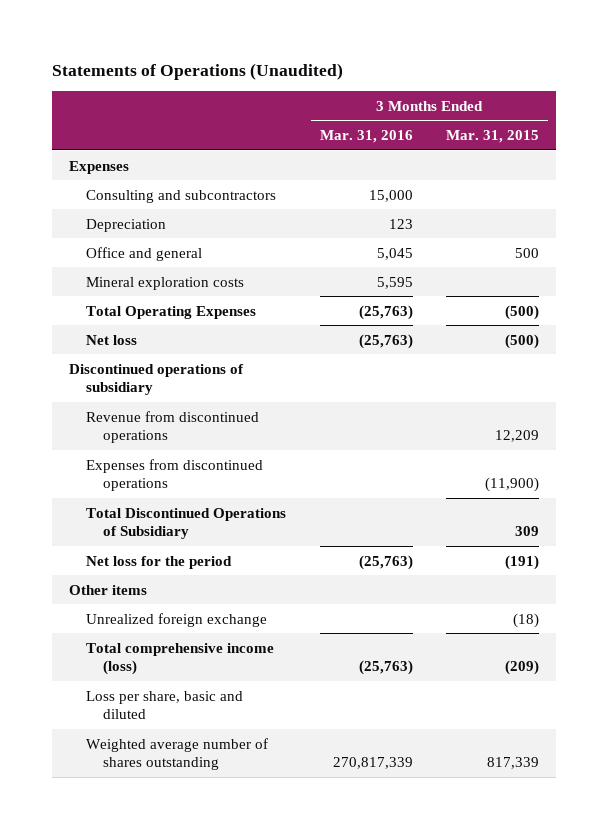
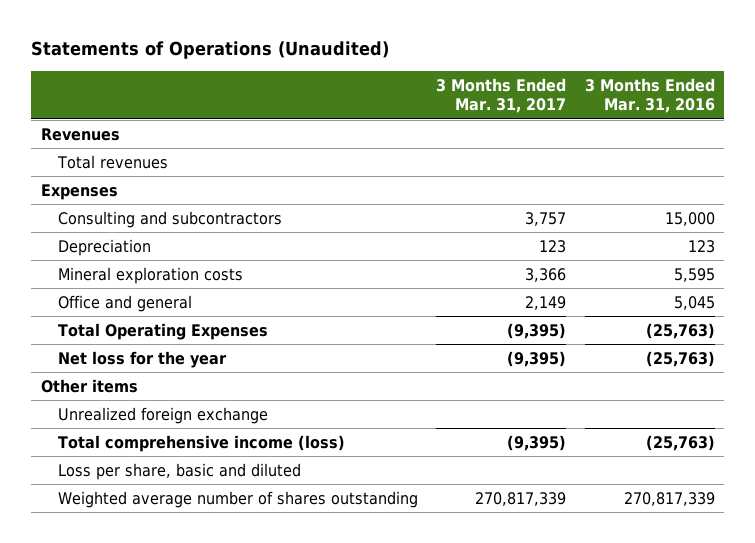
[446,130,540,144] Mar. 31, 2015 -> none
none -> [436,77,567,114] 3 Months Ended Mar. 31, 2017
none -> [40,127,120,141] Revenues
none -> [56,154,168,169] Total revenues
[86,246,203,261] Office and general -> [57,294,192,312] Office and general
[86,334,138,345] Net loss -> none
[68,363,244,396] Discontinued operations of subsidiary -> none
[86,410,260,444] Revenue from discontinued operations -> none
[86,458,264,492] Expenses from discontinued operations -> none
[86,507,287,540] Total Discontinued Operations of Subsidiary -> none
[86,555,233,569] Net loss for the period -> [57,350,227,368] Net loss for the year

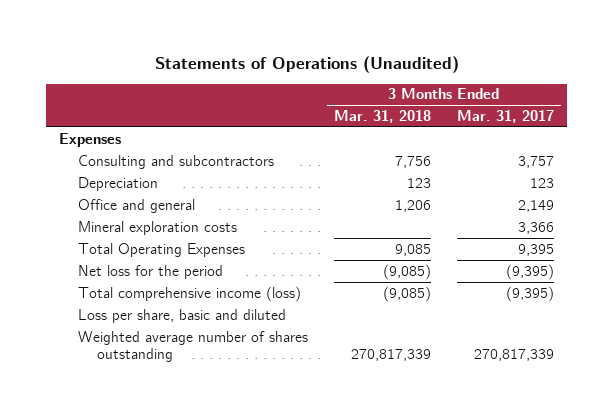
[584,77,715,114] 3 Months Ended Mar. 31, 2016 -> none
none -> [334,110,432,124] Mar. 31, 2018
[40,127,120,141] Revenues -> none
[56,154,168,169] Total revenues -> none
[40,378,138,393] Other items -> none
[57,406,268,424] Unrealized foreign exchange -> none
[57,266,243,284] Mineral exploration costs -> [77,220,237,235] Mineral exploration costs
[507,322,567,339] (9,395) -> [518,243,555,256] 9,395
[57,350,227,368] Net loss for the year -> [77,264,223,279] Net loss for the period

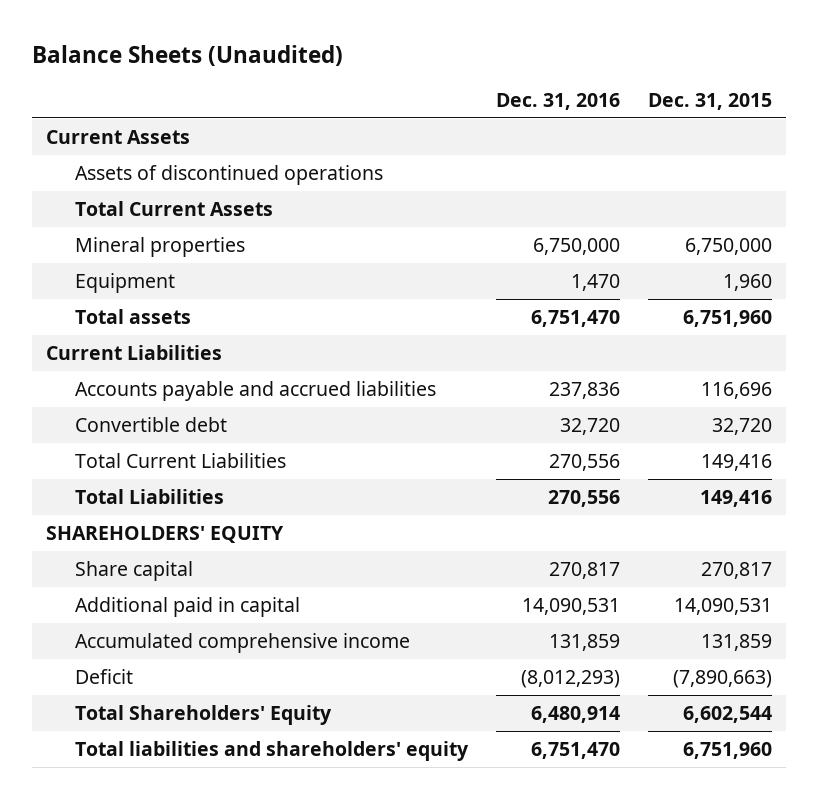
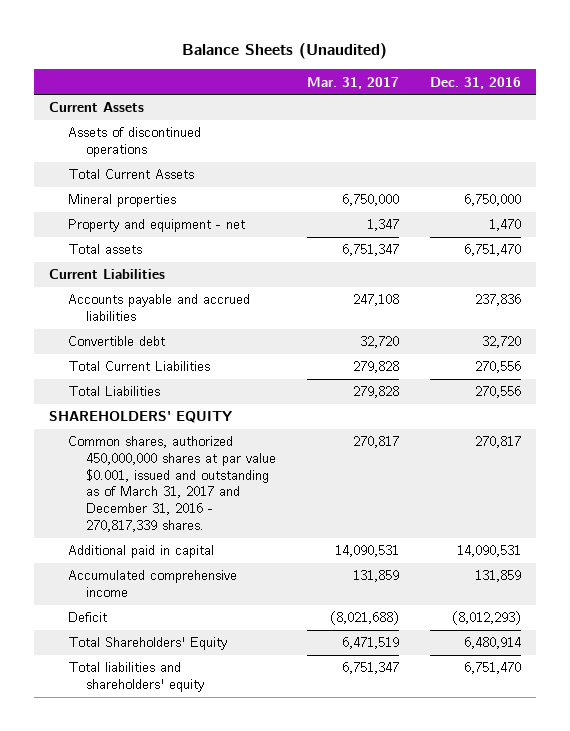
[648,92,773,110] Dec. 31, 2015 -> none
none -> [307,76,400,89] Mar. 31, 2017
[75,273,176,294] Equipment -> [67,219,245,233] Property and equipment - net
[75,561,194,582] Share capital -> [67,436,277,532] Common shares, authorized 450,000,000 shares at par value $0.001, issued and outstanding as of March 31, 2017 and December 31, 2016 - 270,817,339 shares.

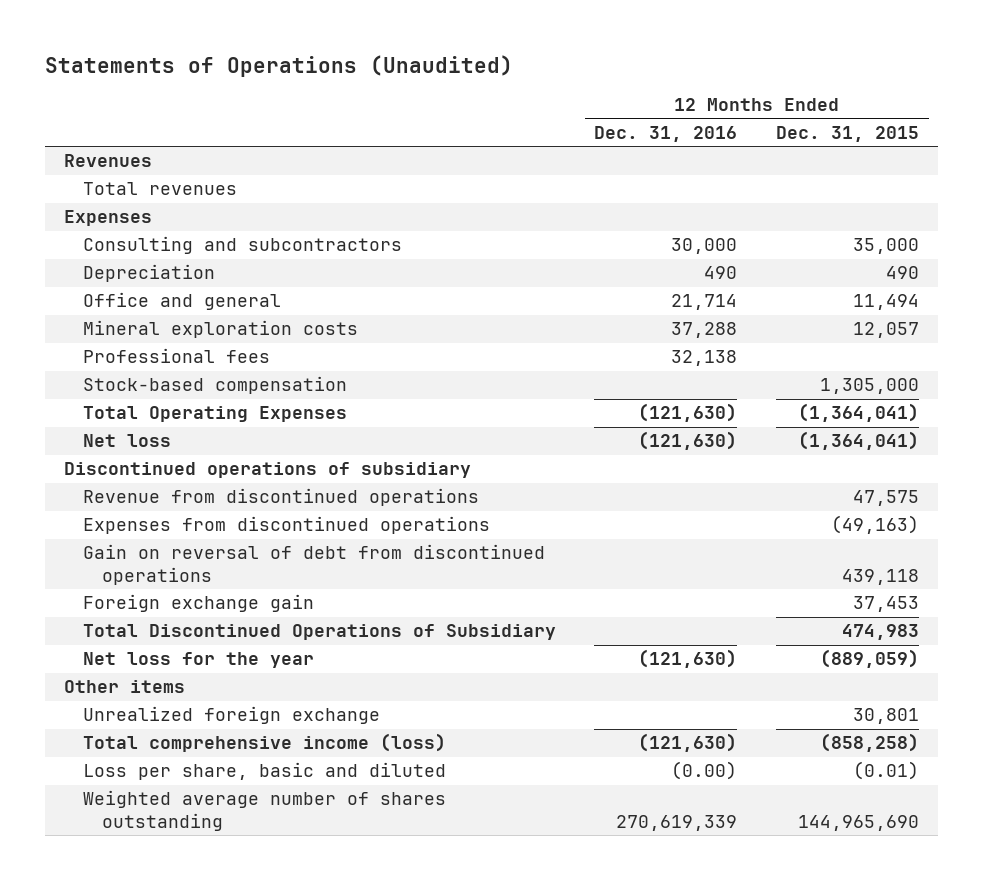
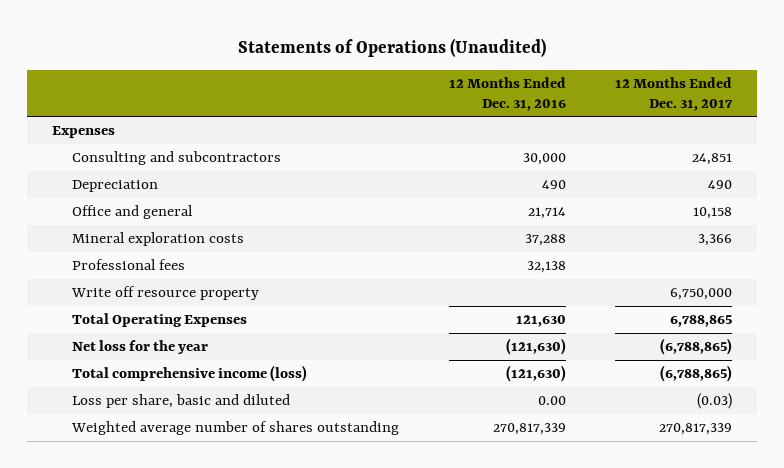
[775,125,919,142] Dec. 31, 2015 -> none
none -> [615,77,734,111] 12 Months Ended Dec. 31, 2017
[63,154,152,168] Revenues -> none
[82,182,237,196] Total revenues -> none
[82,376,347,395] Stock-based compensation -> none
[82,434,171,448] Net loss -> none
[63,462,471,479] Discontinued operations of subsidiary -> none
[82,488,479,507] Revenue from discontinued operations -> none
[82,516,490,535] Expenses from discontinued operations -> none
[82,544,545,585] Gain on reversal of debt from discontinued operations -> none
[82,594,314,613] Foreign exchange gain -> none
[82,624,556,641] Total Discontinued Operations of Subsidiary -> none
none -> [71,286,260,301] Write off resource property
[638,403,738,423] (121,630) -> [515,315,566,328] 121,630
[63,680,185,694] Other items -> none
[82,706,380,725] Unrealized foreign exchange -> none
[671,761,738,781] (0.00) -> [537,396,566,406] 0.00
[616,814,738,831] 270,619,339 -> [492,423,566,436] 270,817,339

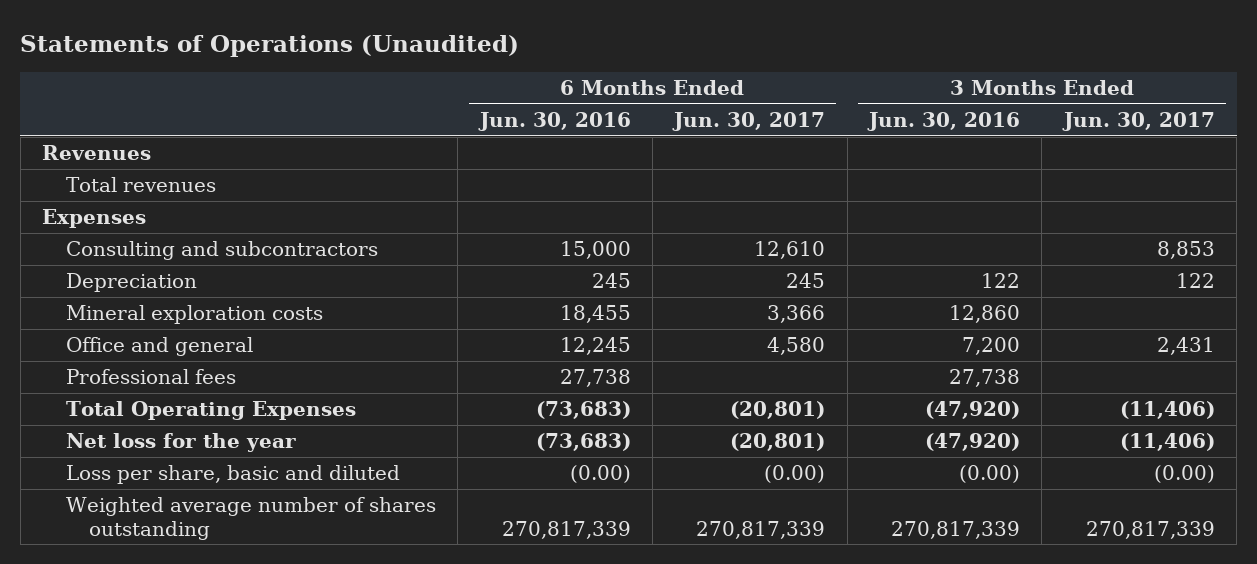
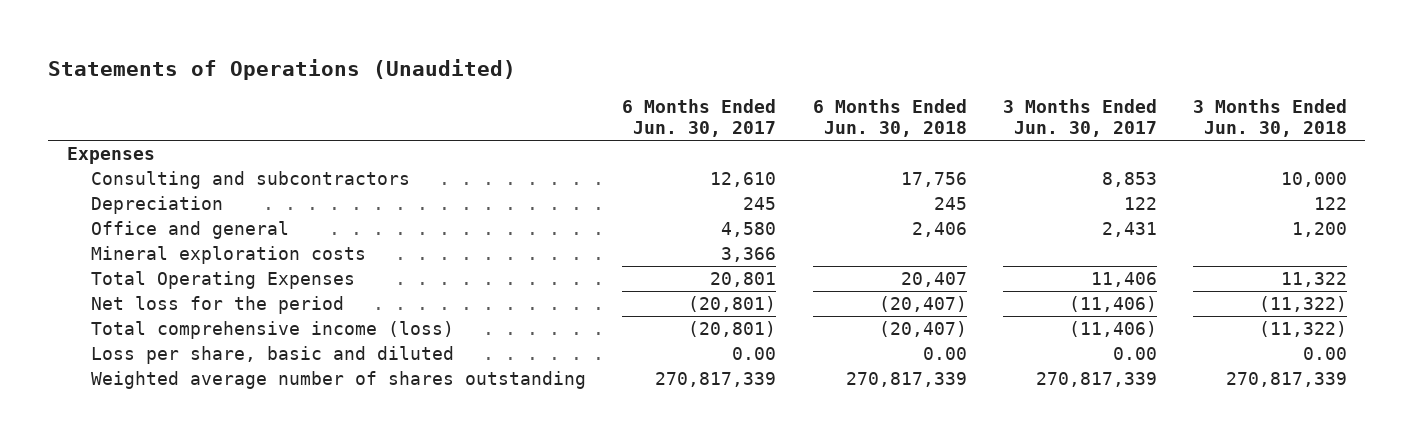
[477,112,631,132] Jun. 30, 2016 -> none
[867,112,1021,132] Jun. 30, 2016 -> none
none -> [812,99,967,138] 6 Months Ended Jun. 30, 2018
none -> [1193,99,1348,138] 3 Months Ended Jun. 30, 2018
[42,145,152,161] Revenues -> none
[65,177,216,193] Total revenues -> none
[65,369,236,385] Professional fees -> none
[65,305,323,325] Mineral exploration costs -> [91,246,367,265] Mineral exploration costs
[730,401,826,420] (20,801) -> [710,272,777,288] 20,801
[1119,401,1215,420] (11,406) -> [1090,272,1157,288] 11,406
[65,433,296,453] Net loss for the year -> [91,296,345,315] Net loss for the period
none -> [91,321,455,340] Total comprehensive income (loss)
[764,465,826,484] (0.00) -> [732,347,777,361] 0.00
[1153,465,1215,484] (0.00) -> [1112,347,1157,361] 0.00

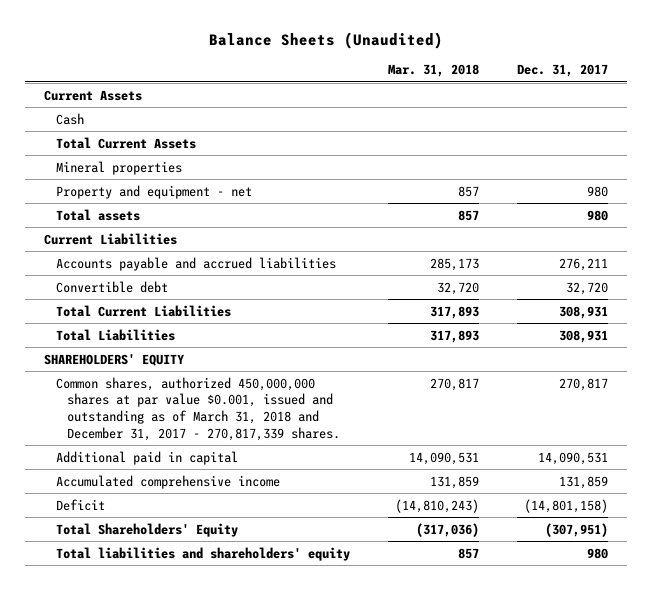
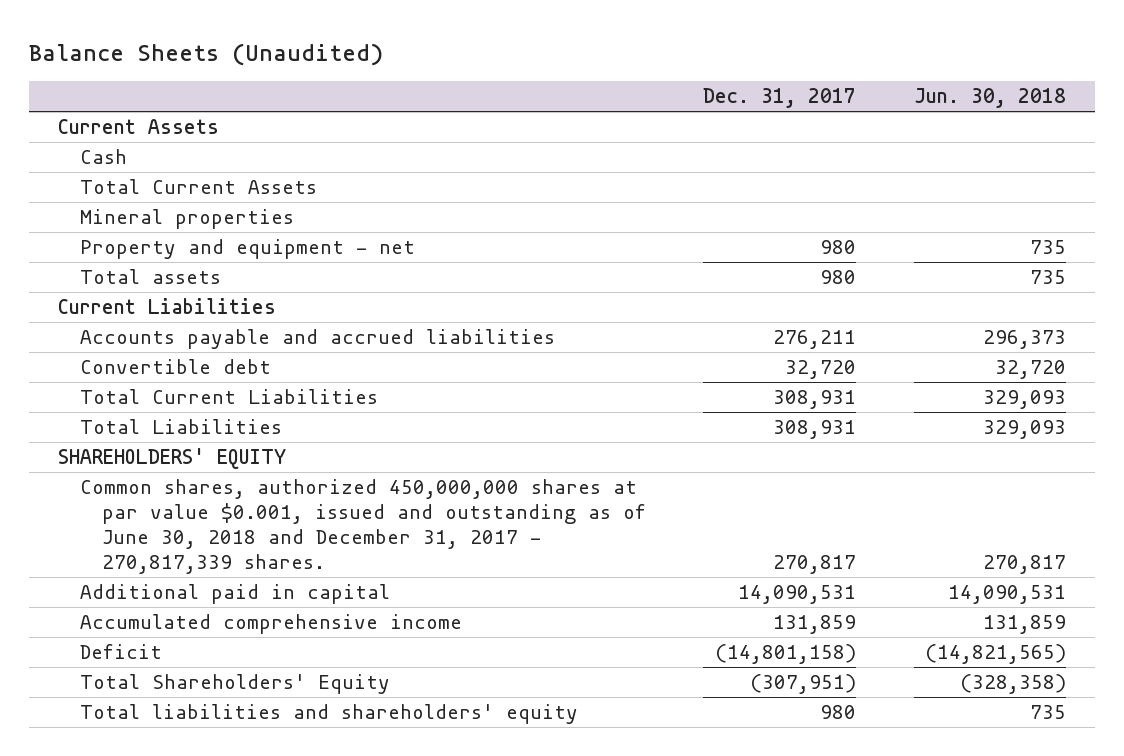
[387,64,479,78] Mar. 31, 2018 -> none
none -> [914,88,1067,109] Jun. 30, 2018
[55,376,341,441] Common shares, authorized 450,000,000 shares at par value $0.001, issued and outstanding as of March 31, 2018 and December 31, 2017 - 270,817,339 shares. -> [79,479,646,575] Common shares, authorized 450,000,000 shares at par value $0.001, issued and outstanding as of June 30, 2018 and December 31, 2017 - 270,817,339 shares.

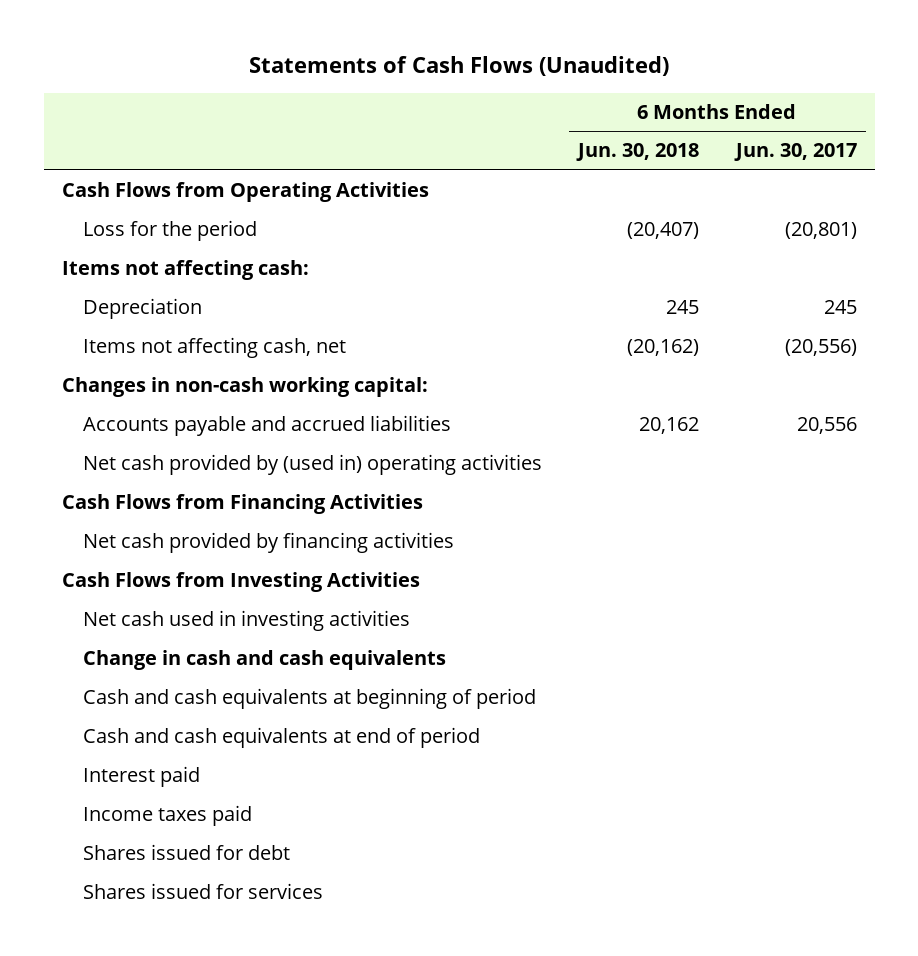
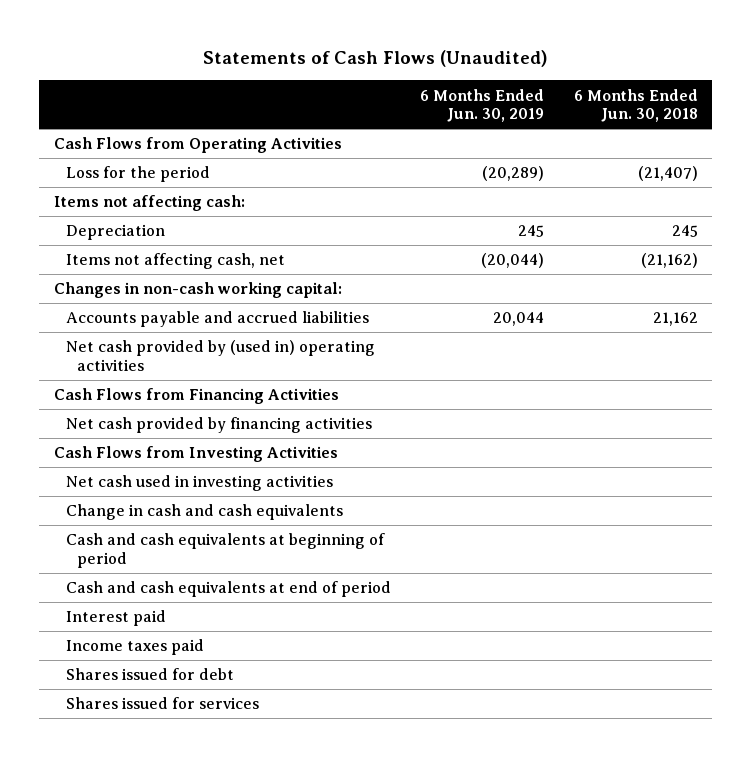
[733,143,857,162] Jun. 30, 2017 -> none
none -> [420,88,545,123] 6 Months Ended Jun. 30, 2019
[627,222,700,240] (20,407) -> [637,166,698,182] (21,407)
[627,339,700,357] (20,162) -> [640,253,698,269] (21,162)
[639,417,700,435] 20,162 -> [652,312,698,327] 21,162

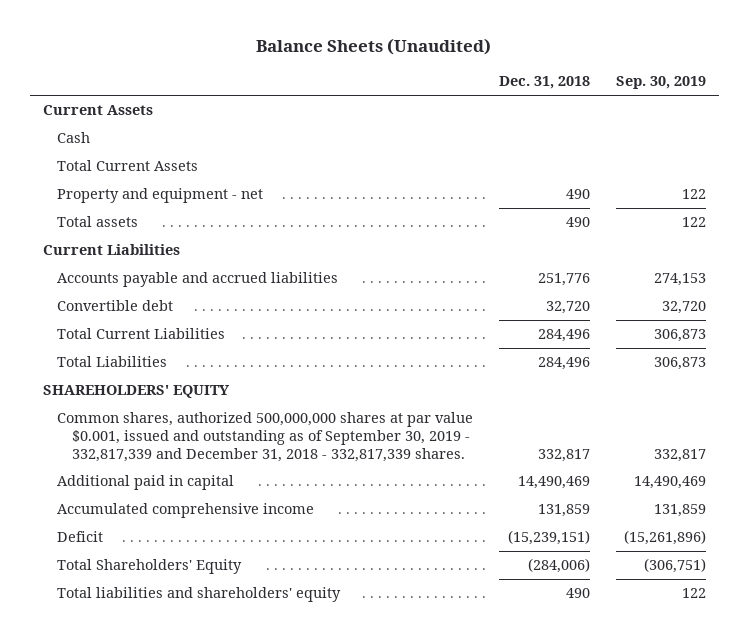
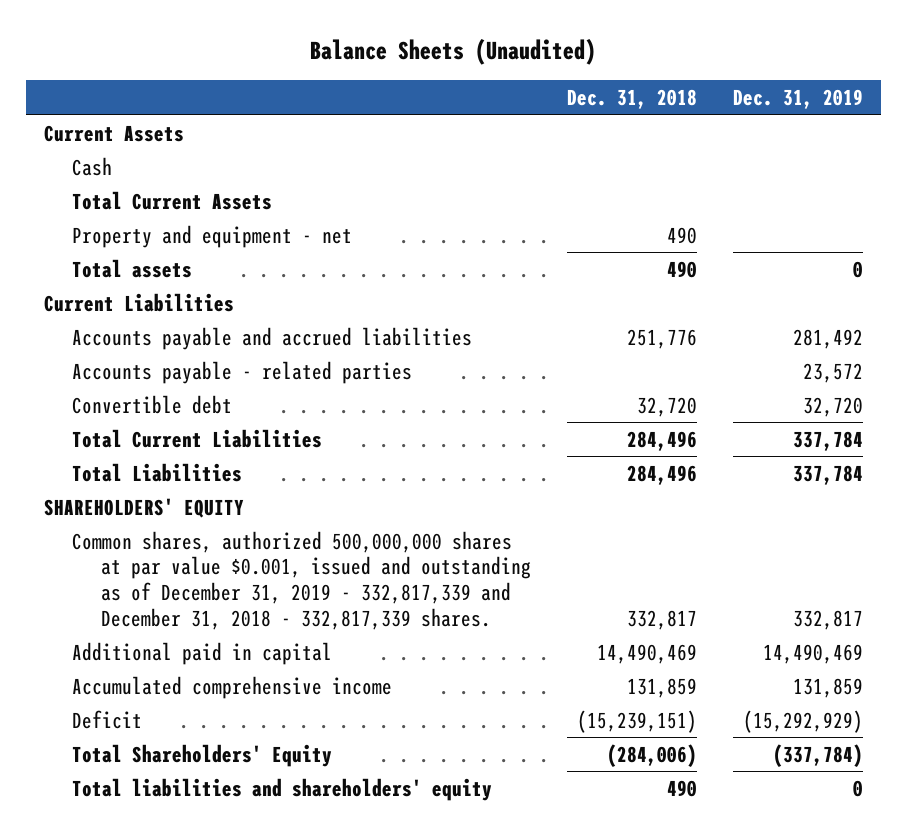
[615,76,706,90] Sep. 30, 2019 -> none
none -> [732,88,863,109] Dec. 31, 2019
none -> [72,360,413,384] Accounts payable - related parties
[57,412,474,462] Common shares, authorized 500,000,000 shares at par value $0.001, issued and outstanding as of September 30, 2019 - 332,817,339 and December 31, 2018 - 332,817,339 shares. -> [72,530,531,630] Common shares, authorized 500,000,000 shares at par value $0.001, issued and outstanding as of December 31, 2019 - 332,817,339 and December 31, 2018 - 332,817,339 shares.

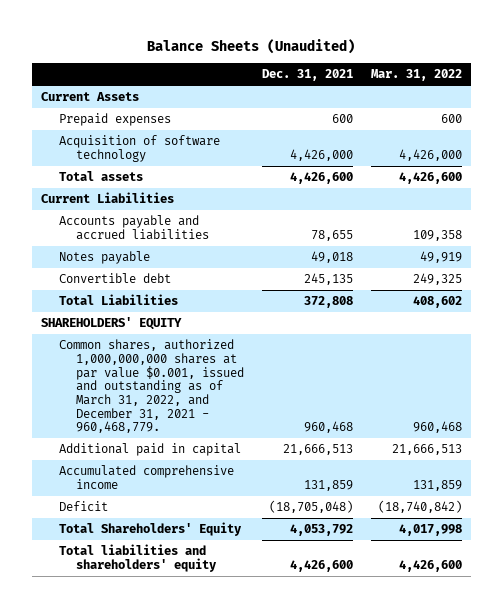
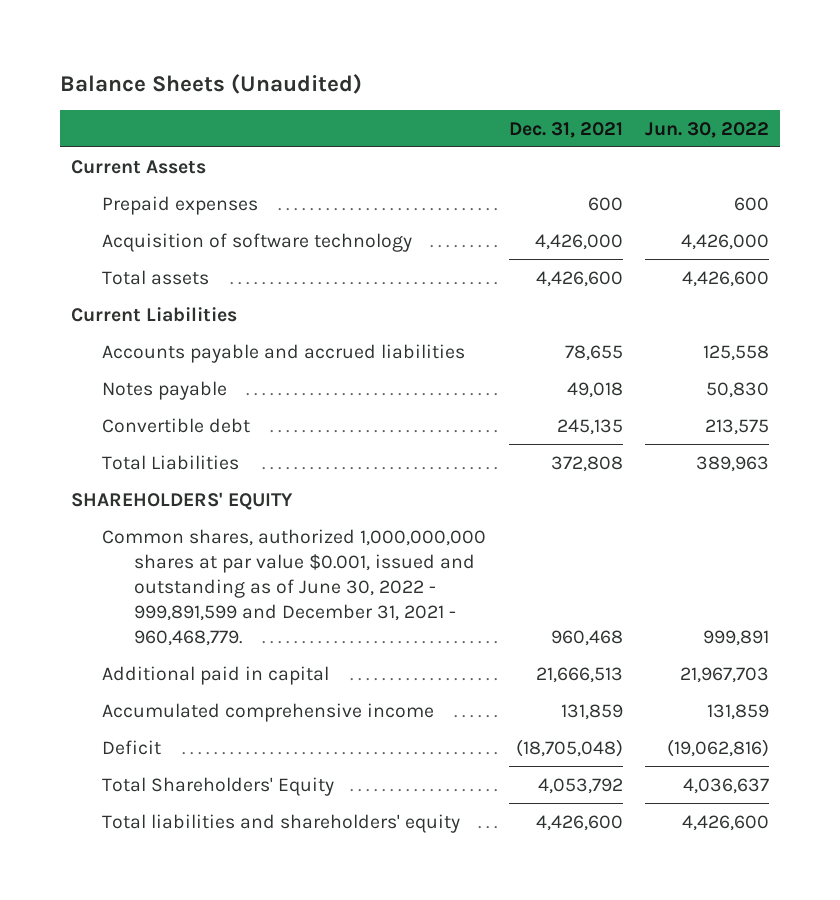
[370,69,462,82] Mar. 31, 2022 -> none
none -> [644,121,769,138] Jun. 30, 2022
[58,339,245,434] Common shares, authorized 1,000,000,000 shares at par value $0.001, issued and outstanding as of March 31, 2022, and December 31, 2021 - 960,468,779. -> [102,528,487,646] Common shares, authorized 1,000,000,000 shares at par value $0.001, issued and outstanding as of June 30, 2022 - 999,891,599 and December 31, 2021 - 960,468,779.

